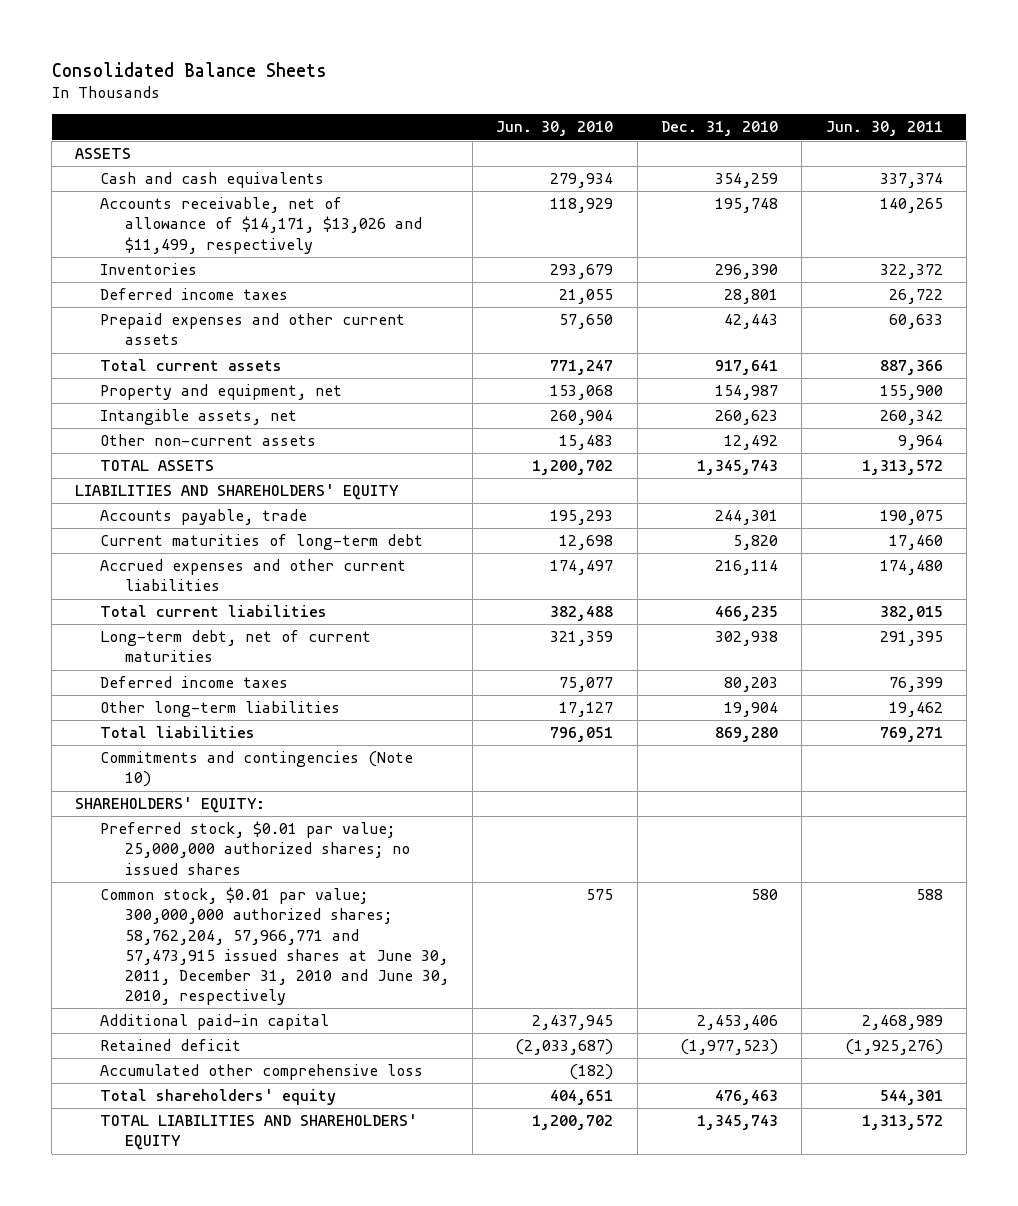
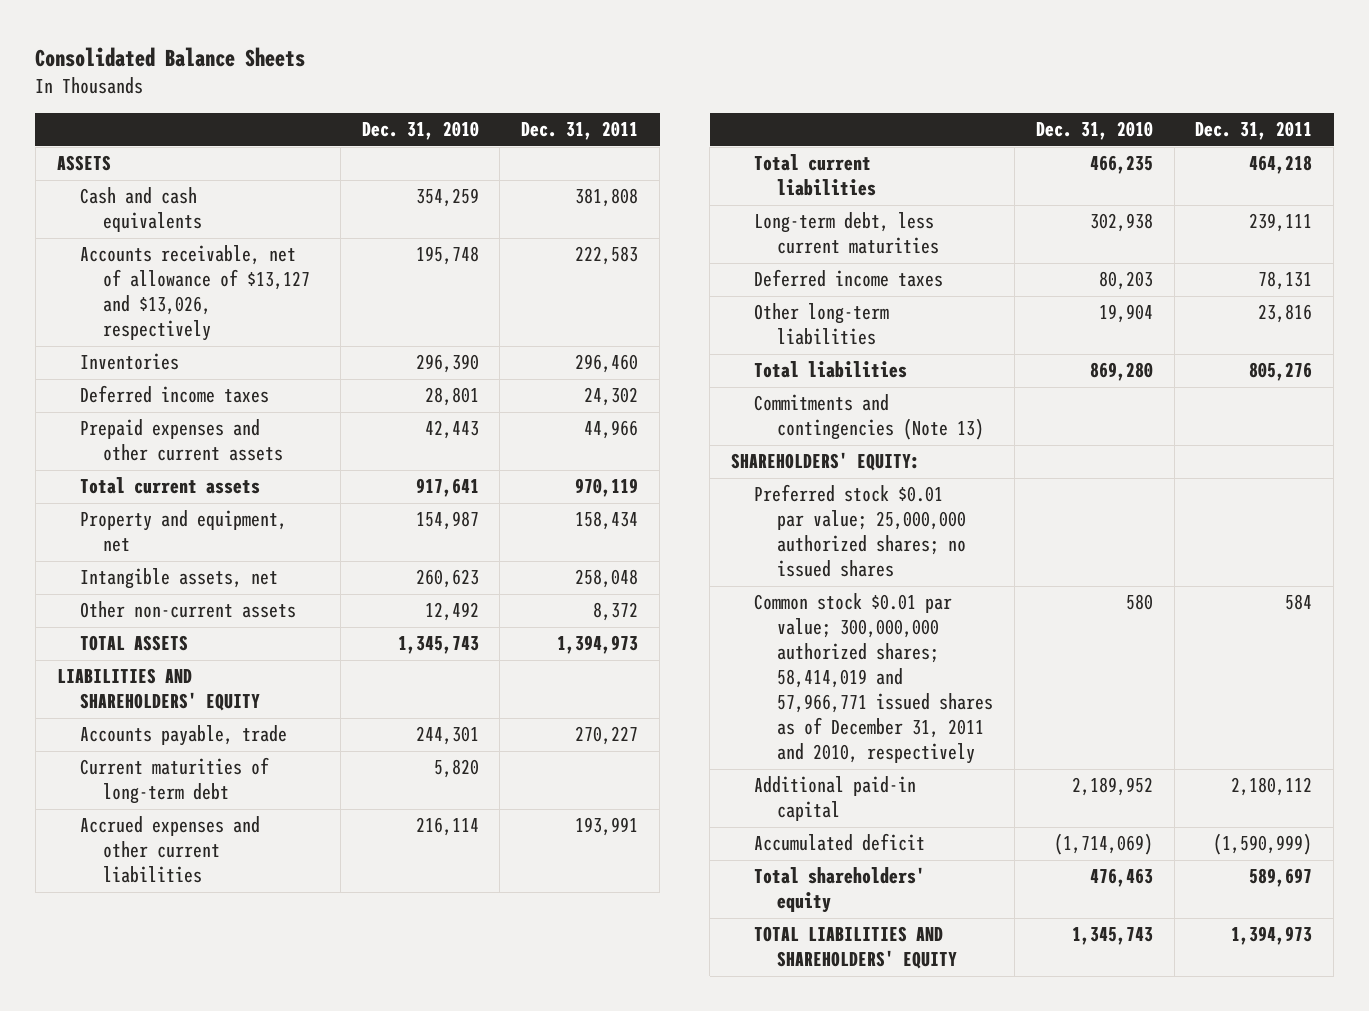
[496,121,614,137] Jun. 30, 2010 -> none
[825,121,943,137] Jun. 30, 2011 -> none
none -> [521,121,639,141] Dec. 31, 2011
[100,197,422,254] Accounts receivable, net of allowance of $14,171, $13,026 and $11,499, respectively -> [79,245,310,342] Accounts receivable, net of allowance of $13,127 and $13,026, respectively
[100,630,372,663] Long-term debt, net of current maturities -> [753,212,939,255] Long-term debt, less current maturities
[100,751,414,788] Commitments and contingencies (Note 10) -> [753,394,984,441] Commitments and contingencies (Note 13)
[100,1064,424,1081] Accumulated other comprehensive loss -> none
[100,821,410,875] Preferred stock, $0.01 par value; 25,000,000 authorized shares; no issued shares -> [753,484,966,578] Preferred stock $0.01 par value; 25,000,000 authorized shares; no issued shares
[100,887,449,1005] Common stock, $0.01 par value; 300,000,000 authorized shares; 58,762,204, 57,966,771 and 57,473,915 issued shares at June 30, 2011, December 31, 2010 and June 30, 2010, respectively -> [753,593,993,765] Common stock $0.01 par value; 300,000,000 authorized shares; 58,414,019 and 57,966,771 issued shares as of December 31, 2011 and 2010, respectively
[697,1015,779,1031] 2,453,406 -> [1071,777,1153,797] 2,189,952
[100,1039,242,1052] Retained deficit -> [753,833,925,852] Accumulated deficit
[680,1039,779,1056] (1,977,523) -> [1053,833,1153,856] (1,714,069)

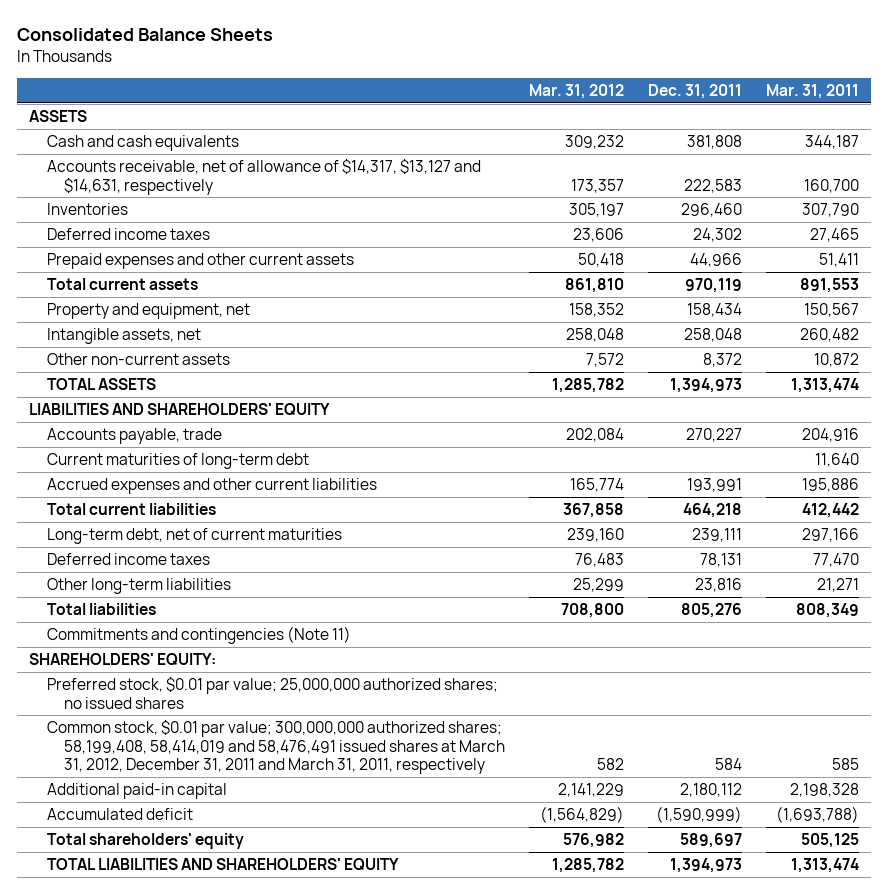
[361,121,479,141] Dec. 31, 2010 -> none
none -> [529,84,625,100] Mar. 31, 2012
none -> [765,84,859,100] Mar. 31, 2011
[79,245,310,342] Accounts receivable, net of allowance of $13,127 and $13,026, respectively -> [46,159,481,195] Accounts receivable, net of allowance of $14,317, $13,127 and $14,631, respectively
[753,212,939,255] Long-term debt, less current maturities -> [46,528,342,545] Long-term debt, net of current maturities
[753,394,984,441] Commitments and contingencies (Note 13) -> [46,626,351,645] Commitments and contingencies (Note 11)
[753,484,966,578] Preferred stock $0.01 par value; 25,000,000 authorized shares; no issued shares -> [46,677,498,709] Preferred stock, $0.01 par value; 25,000,000 authorized shares; no issued shares
[753,593,993,765] Common stock $0.01 par value; 300,000,000 authorized shares; 58,414,019 and 57,966,771 issued shares as of December 31, 2011 and 2010, respectively -> [46,720,506,775] Common stock, $0.01 par value; 300,000,000 authorized shares; 58,199,408, 58,414,019 and 58,476,491 issued shares at March 31, 2012, December 31, 2011 and March 31, 2011, respectively

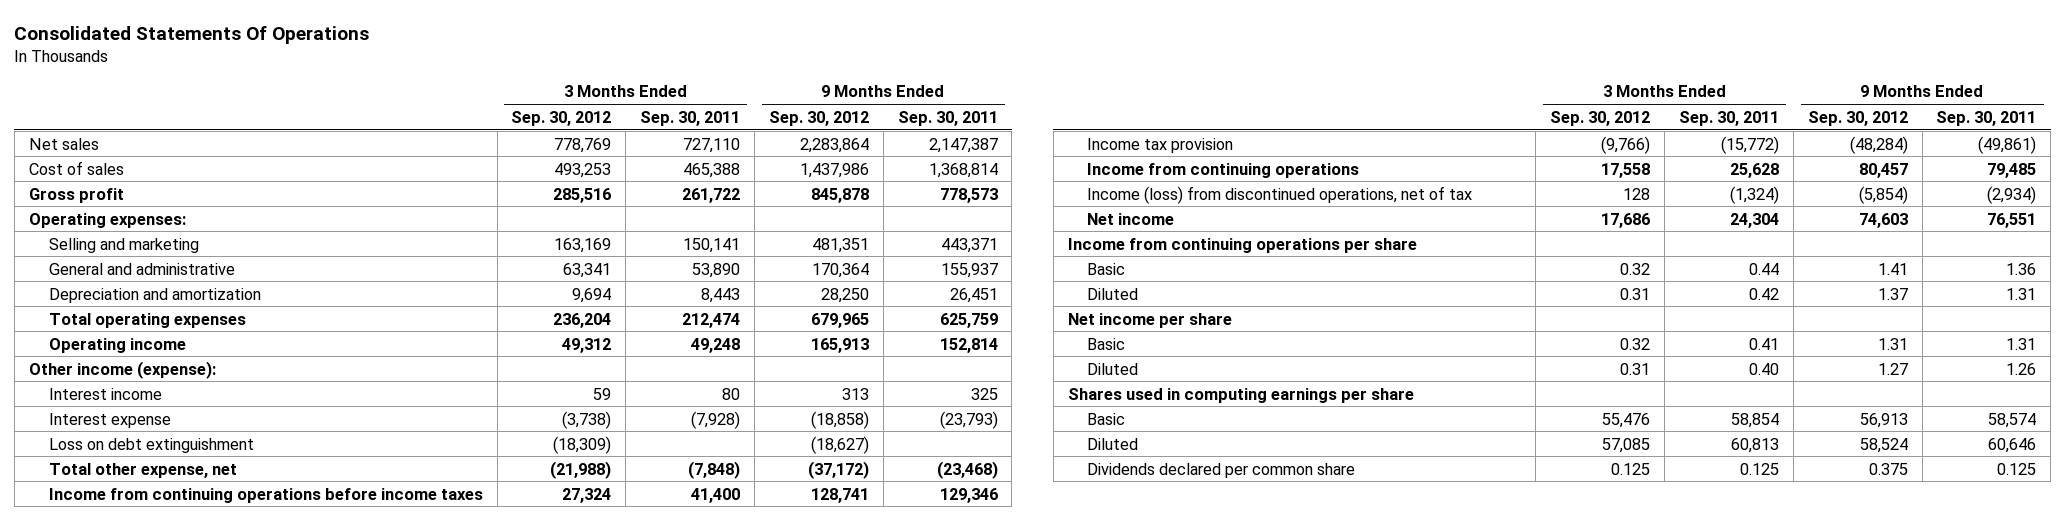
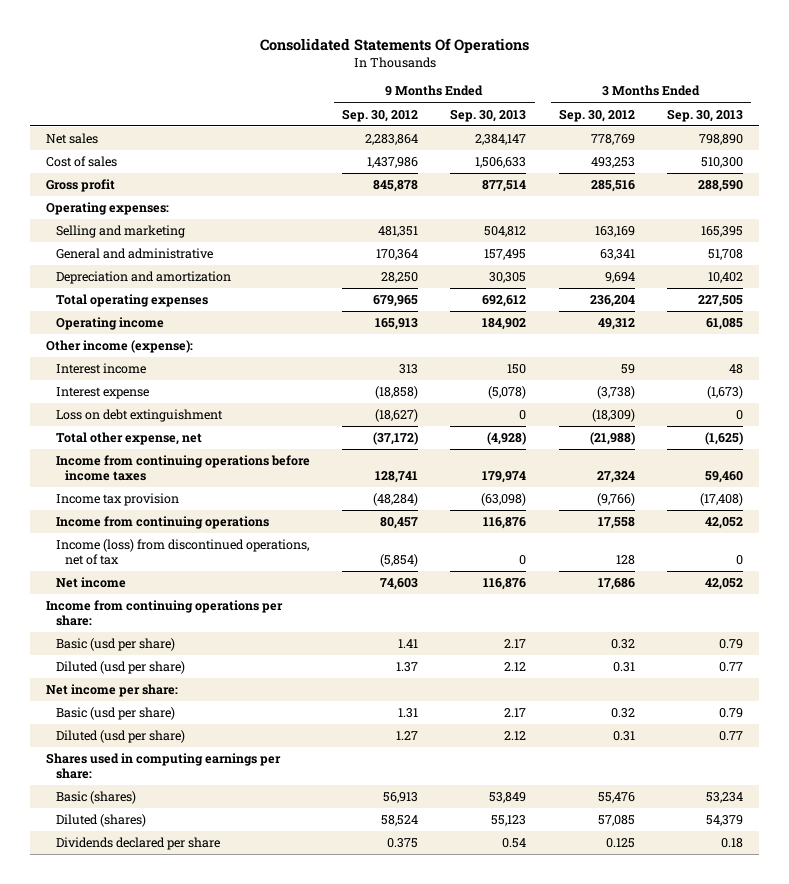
[640,110,741,126] Sep. 30, 2011 -> none
[897,110,998,126] Sep. 30, 2011 -> none
none -> [450,108,527,122] Sep. 30, 2013
none -> [667,108,744,122] Sep. 30, 2013
[1067,237,1417,253] Income from continuing operations per share -> [46,600,284,626] Income from continuing operations per share:
[1087,262,1126,275] Basic -> [55,638,175,652] Basic (usd per share)
[1087,287,1139,300] Diluted -> [55,661,185,675] Diluted (usd per share)
[1067,312,1232,328] Net income per share -> [46,684,179,698] Net income per share:
[1087,337,1126,350] Basic -> [55,707,175,721] Basic (usd per share)
[1087,362,1139,375] Diluted -> [55,730,185,744] Diluted (usd per share)
[1067,387,1414,403] Shares used in computing earnings per share -> [46,753,282,779] Shares used in computing earnings per share:
[1087,412,1126,425] Basic -> [55,791,136,805] Basic (shares)
[1087,437,1139,450] Diluted -> [55,814,146,828] Diluted (shares)
[1087,462,1356,478] Dividends declared per common share -> [55,837,220,851] Dividends declared per share

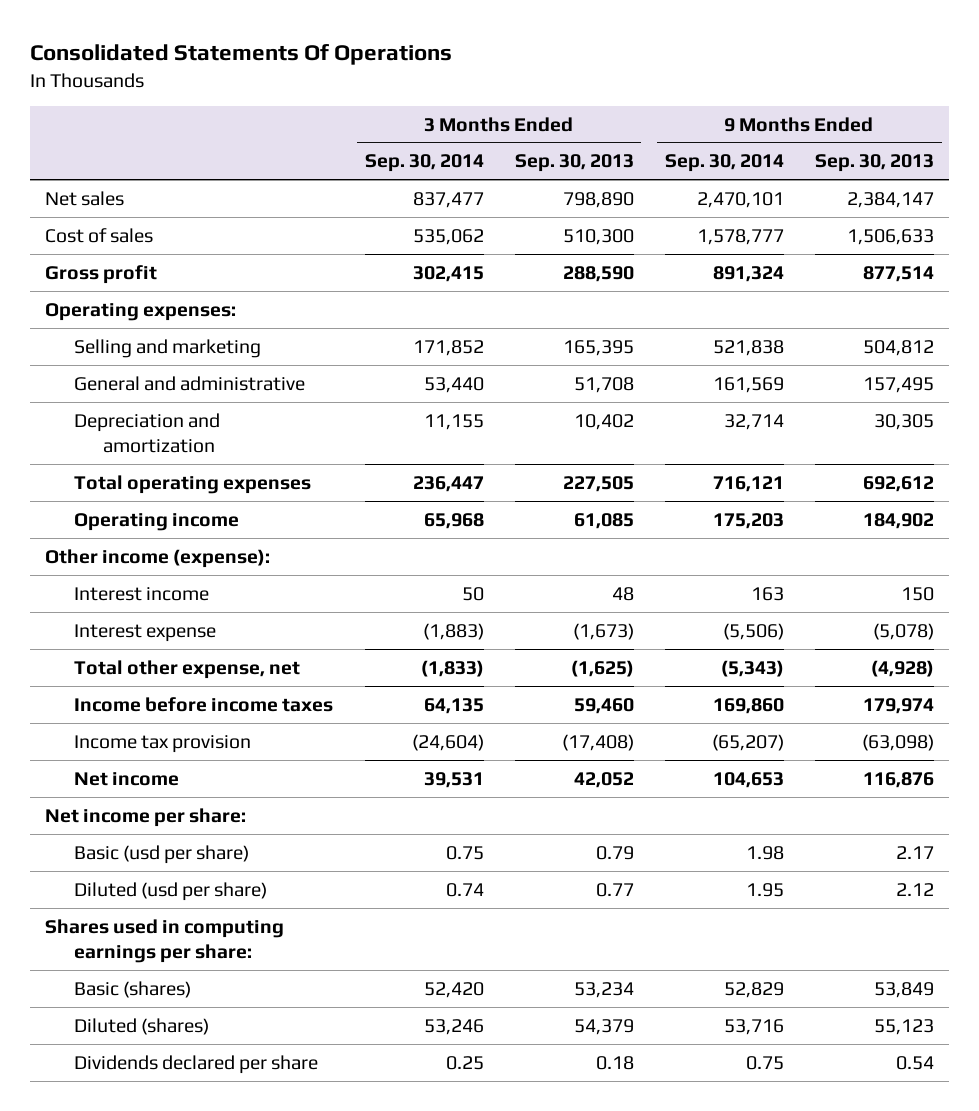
[342,108,419,122] Sep. 30, 2012 -> none
[558,108,635,122] Sep. 30, 2012 -> none
none -> [364,154,484,173] Sep. 30, 2014
none -> [664,154,784,173] Sep. 30, 2014
[55,409,223,423] Loss on debt extinguishment -> none
[55,455,310,481] Income from continuing operations before income taxes -> [74,696,334,712] Income before income taxes
[55,516,269,530] Income from continuing operations -> none
[55,539,309,565] Income (loss) from discontinued operations, net of tax -> none
[46,600,284,626] Income from continuing operations per share: -> none
[55,638,175,652] Basic (usd per share) -> none
[55,661,185,675] Diluted (usd per share) -> none

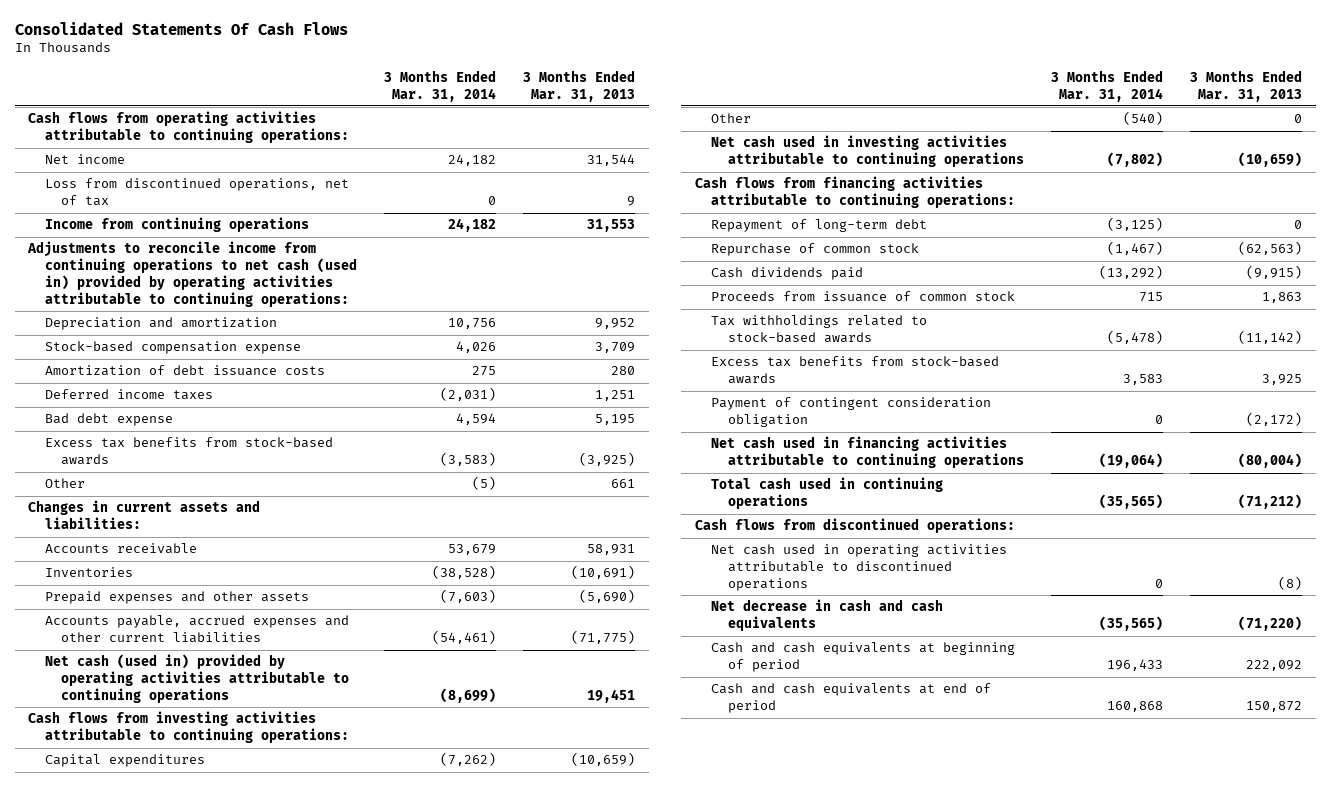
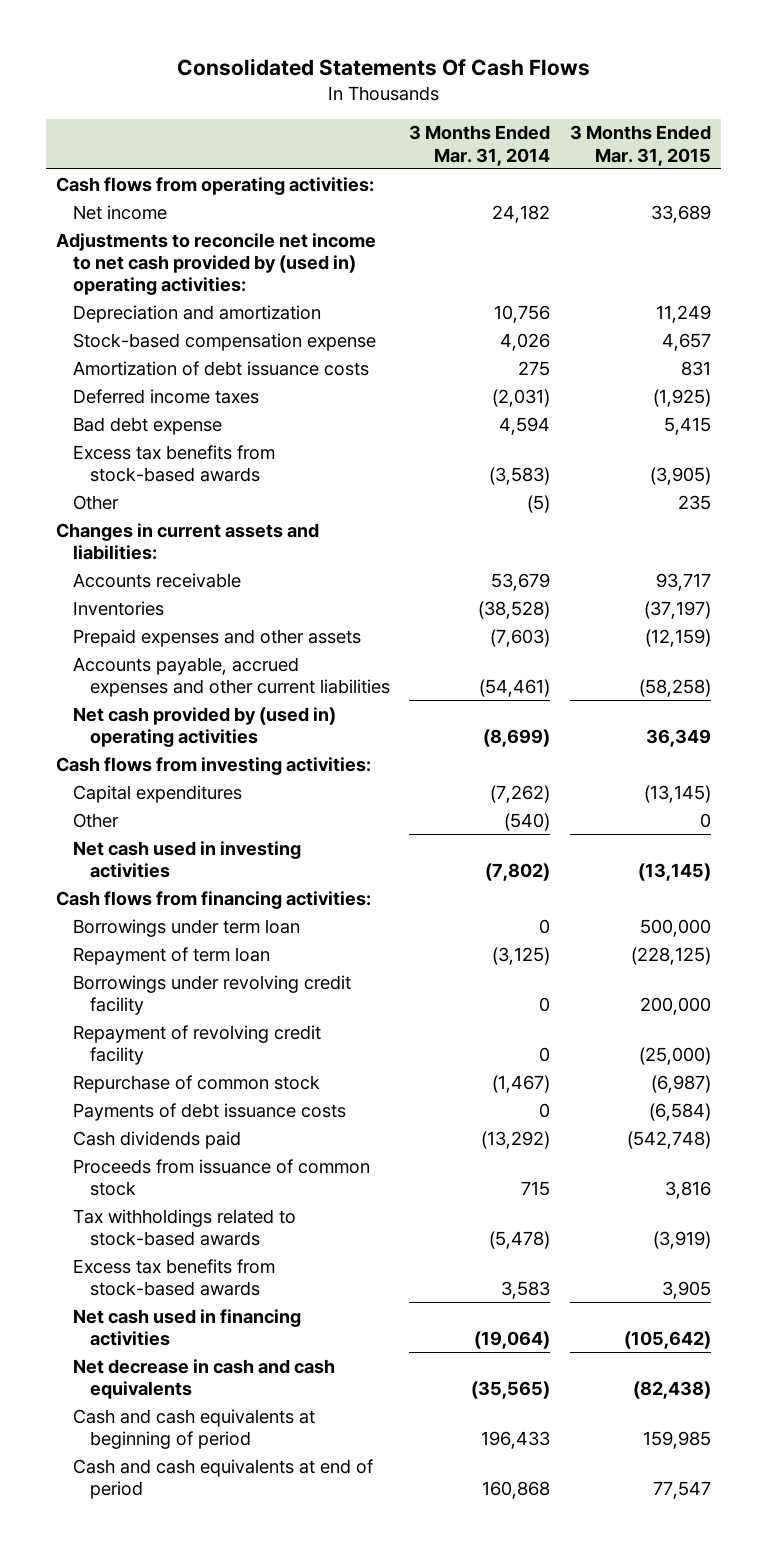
[523,69,636,102] 3 Months Ended Mar. 31, 2013 -> none
none -> [570,125,712,166] 3 Months Ended Mar. 31, 2015
[28,111,349,144] Cash flows from operating activities attributable to continuing operations: -> [55,176,374,195] Cash flows from operating activities:
[44,178,349,207] Loss from discontinued operations, net of tax -> none
[44,217,309,233] Income from continuing operations -> none
[27,241,357,307] Adjustments to reconcile income from continuing operations to net cash (used in) provided by operating activities attributable to continuing operations: -> [55,232,376,295] Adjustments to reconcile net income to net cash provided by (used in) operating activities:
[44,654,350,703] Net cash (used in) provided by operating activities attributable to continuing operations -> [72,706,336,747] Net cash provided by (used in) operating activities
[28,711,349,744] Cash flows from investing activities attributable to continuing operations: -> [55,756,371,775] Cash flows from investing activities:
[711,135,1025,168] Net cash used in investing activities attributable to continuing operations -> [72,840,301,878] Net cash used in investing activities
[694,176,1016,209] Cash flows from financing activities attributable to continuing operations: -> [55,890,371,909] Cash flows from financing activities:
none -> [72,918,300,937] Borrowings under term loan
[711,219,928,233] Repayment of long-term debt -> [72,946,270,965] Repayment of term loan
none -> [72,974,351,1015] Borrowings under revolving credit facility
none -> [72,1024,321,1065] Repayment of revolving credit facility
none -> [72,1102,346,1121] Payments of debt issuance costs
[711,397,992,428] Payment of contingent consideration obligation -> none
[711,477,944,510] Total cash used in continuing operations -> none
[694,518,1015,534] Cash flows from discontinued operations: -> none
[711,544,1008,591] Net cash used in operating activities attributable to discontinued operations -> none
[711,436,1025,469] Net cash used in financing activities attributable to continuing operations -> [72,1308,301,1346] Net cash used in financing activities

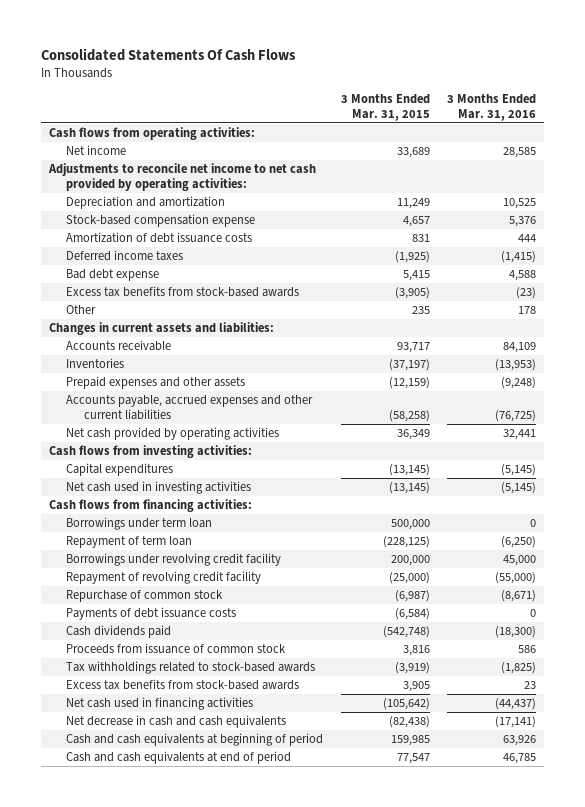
[409,125,551,166] 3 Months Ended Mar. 31, 2014 -> none
none -> [446,93,536,121] 3 Months Ended Mar. 31, 2016
[55,232,376,295] Adjustments to reconcile net income to net cash provided by (used in) operating activities: -> [48,163,317,192] Adjustments to reconcile net income to net cash provided by operating activities:
[72,706,336,747] Net cash provided by (used in) operating activities -> [66,427,280,441] Net cash provided by operating activities
[72,812,119,828] Other -> none

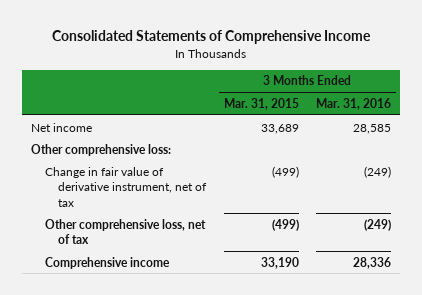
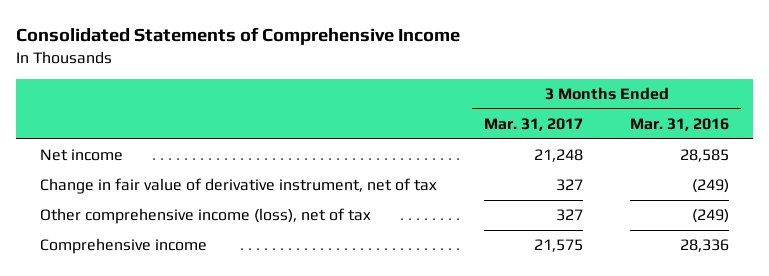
[223,97,299,110] Mar. 31, 2015 -> none
none -> [483,118,583,132] Mar. 31, 2017
[31,143,172,156] Other comprehensive loss: -> none
[44,218,206,245] Other comprehensive loss, net of tax -> [39,208,371,225] Other comprehensive income (loss), net of tax

